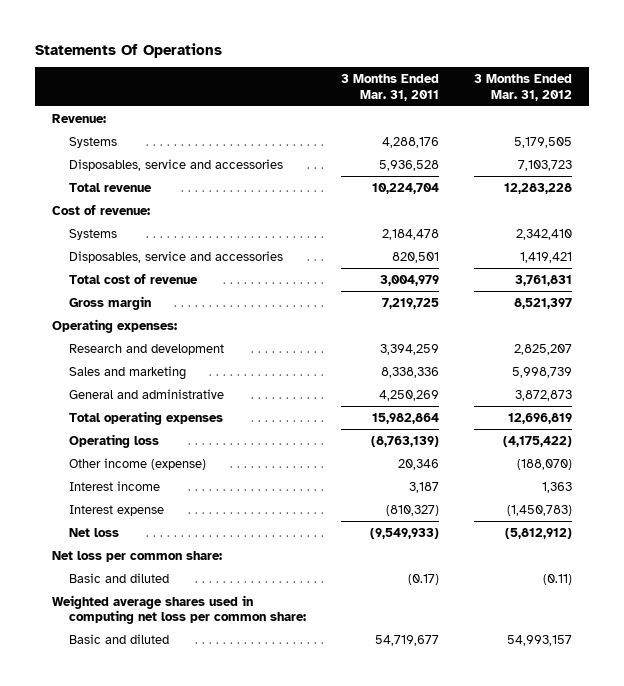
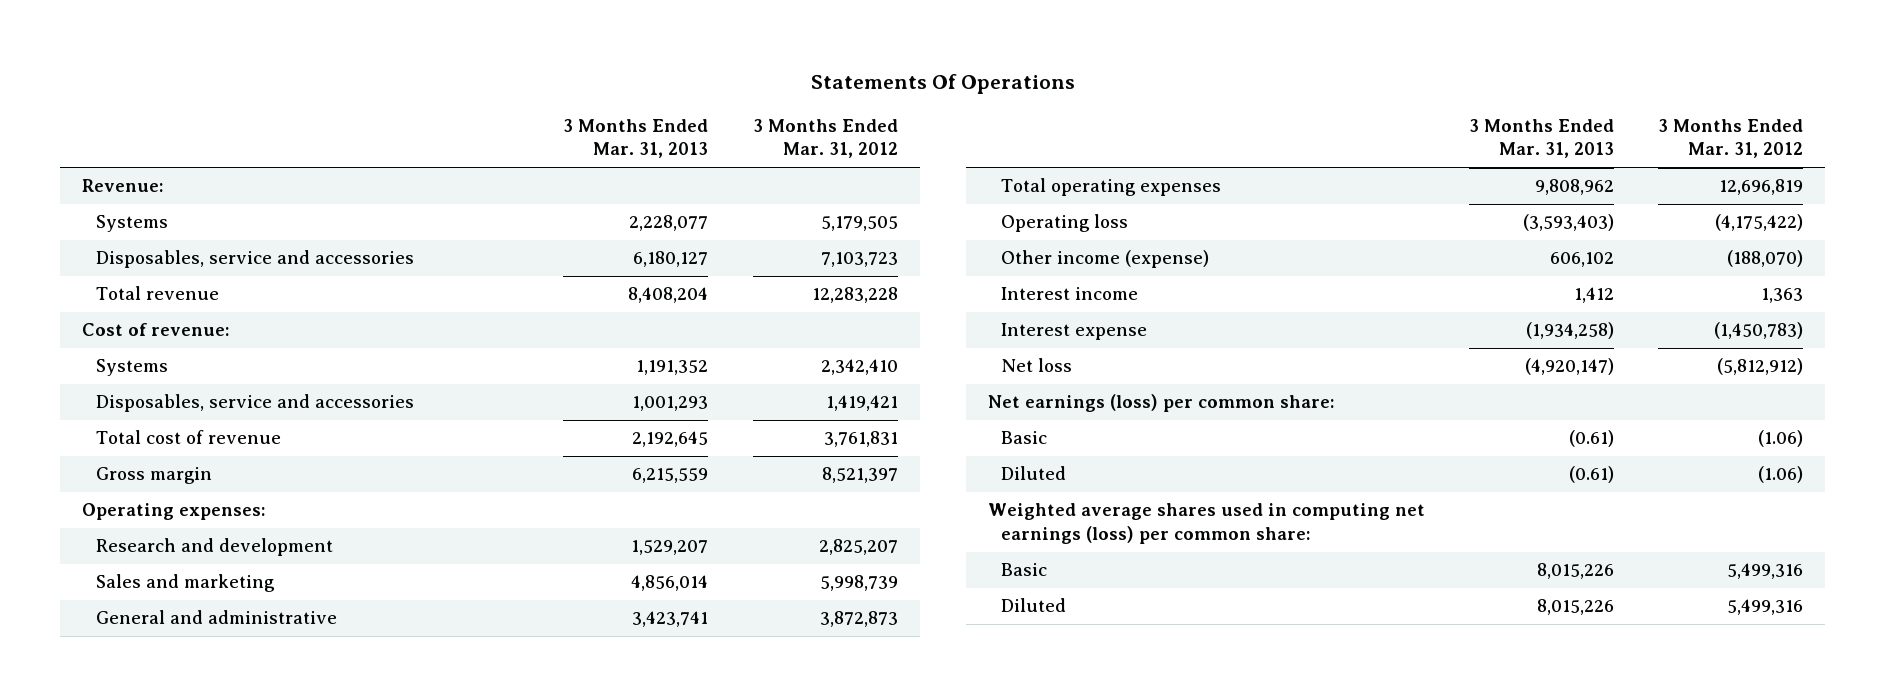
[341,73,440,101] 3 Months Ended Mar. 31, 2011 -> none
none -> [563,118,709,159] 3 Months Ended Mar. 31, 2013
[69,572,170,583] Basic and diluted -> none
[69,633,170,644] Basic and diluted -> none
[52,550,223,562] Net loss per common share: -> [987,394,1335,413] Net earnings (loss) per common share:
none -> [1001,431,1048,445] Basic
none -> [1001,466,1067,481] Diluted
[52,594,307,625] Weighted average shares used in computing net loss per common share: -> [987,503,1425,545] Weighted average shares used in computing net earnings (loss) per common share:
none -> [1001,563,1048,577] Basic
none -> [1001,598,1067,613] Diluted

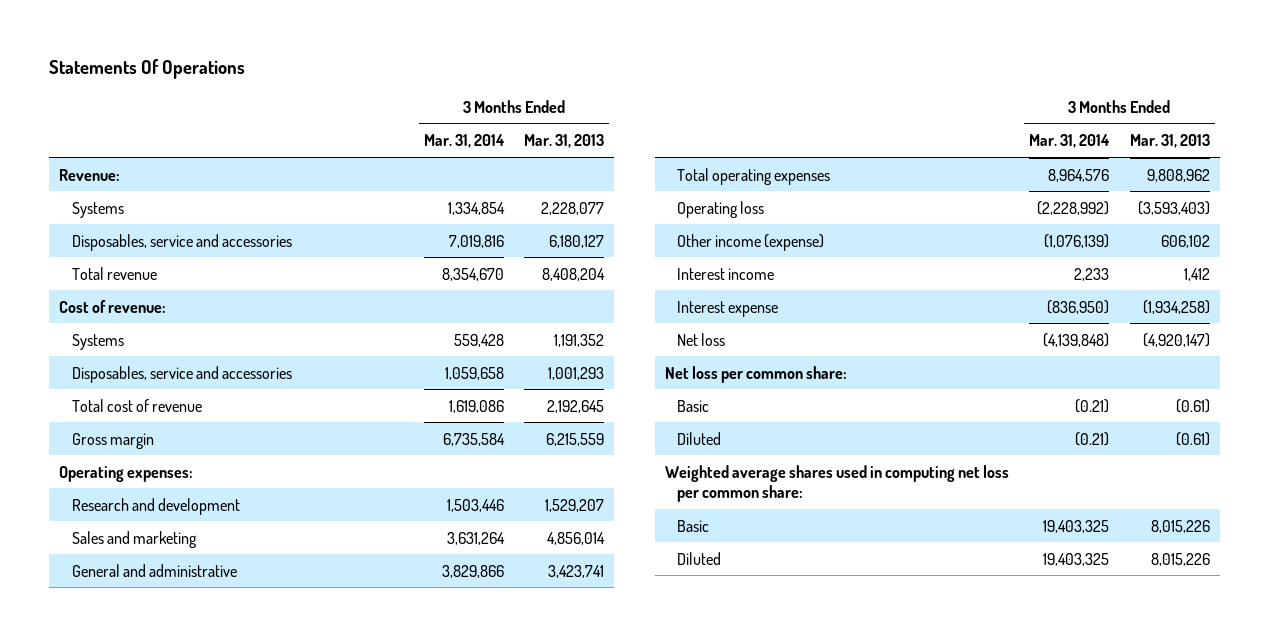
[752,118,898,159] 3 Months Ended Mar. 31, 2012 -> none
none -> [423,134,505,149] Mar. 31, 2014
[987,394,1335,413] Net earnings (loss) per common share: -> [664,365,847,383] Net loss per common share:
[987,503,1425,545] Weighted average shares used in computing net earnings (loss) per common share: -> [664,464,1009,503] Weighted average shares used in computing net loss per common share:

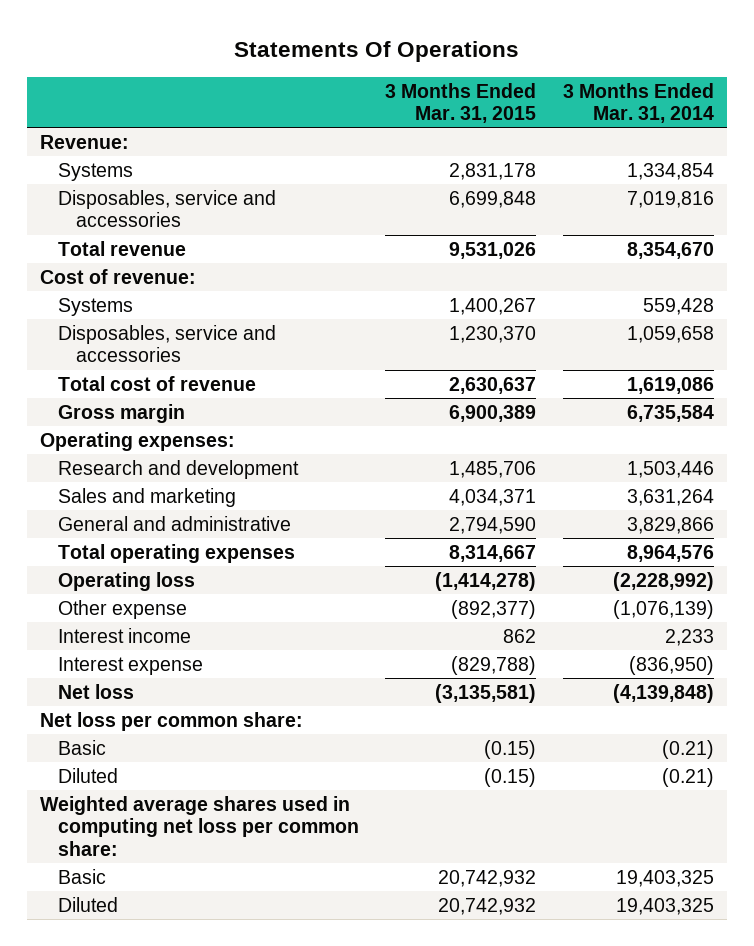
[524,134,605,149] Mar. 31, 2013 -> none
none -> [385,82,537,124] 3 Months Ended Mar. 31, 2015
[677,233,825,251] Other income (expense) -> [58,599,188,619] Other expense

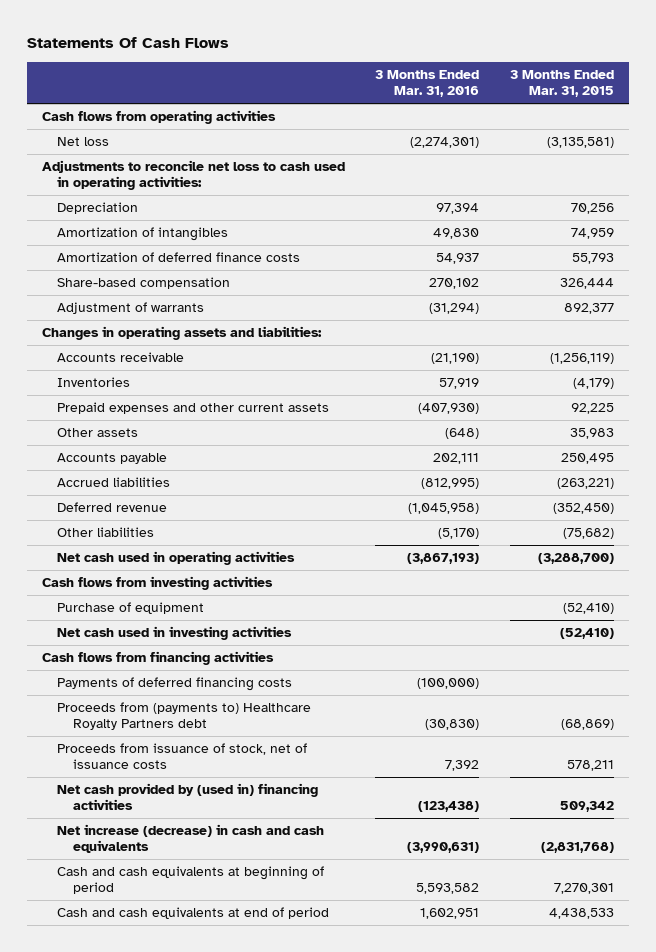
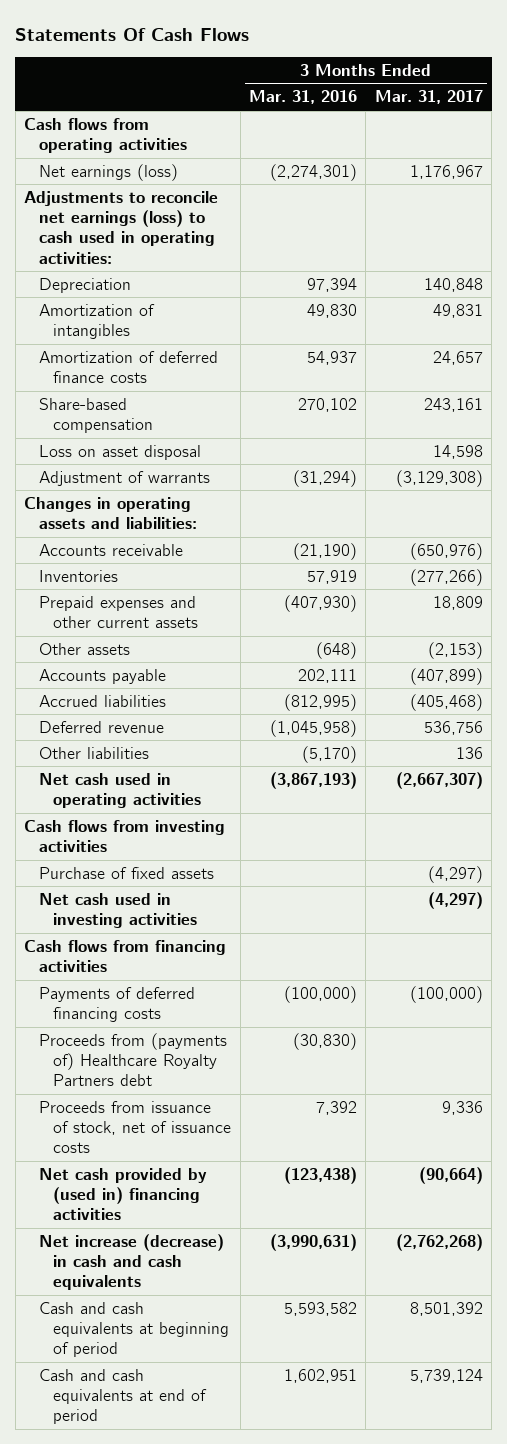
[509,70,614,98] 3 Months Ended Mar. 31, 2015 -> none
none -> [374,90,483,105] Mar. 31, 2017
[57,137,110,147] Net loss -> [38,163,178,181] Net earnings (loss)
[41,160,345,191] Adjustments to reconcile net loss to cash used in operating activities: -> [24,190,219,264] Adjustments to reconcile net earnings (loss) to cash used in operating activities:
none -> [38,444,201,460] Loss on asset disposal
[57,602,205,615] Purchase of equipment -> none
none -> [38,866,214,879] Purchase of fixed assets
[57,702,312,731] Proceeds from (payments to) Healthcare Royalty Partners debt -> [38,1032,227,1087] Proceeds from (payments of) Healthcare Royalty Partners debt

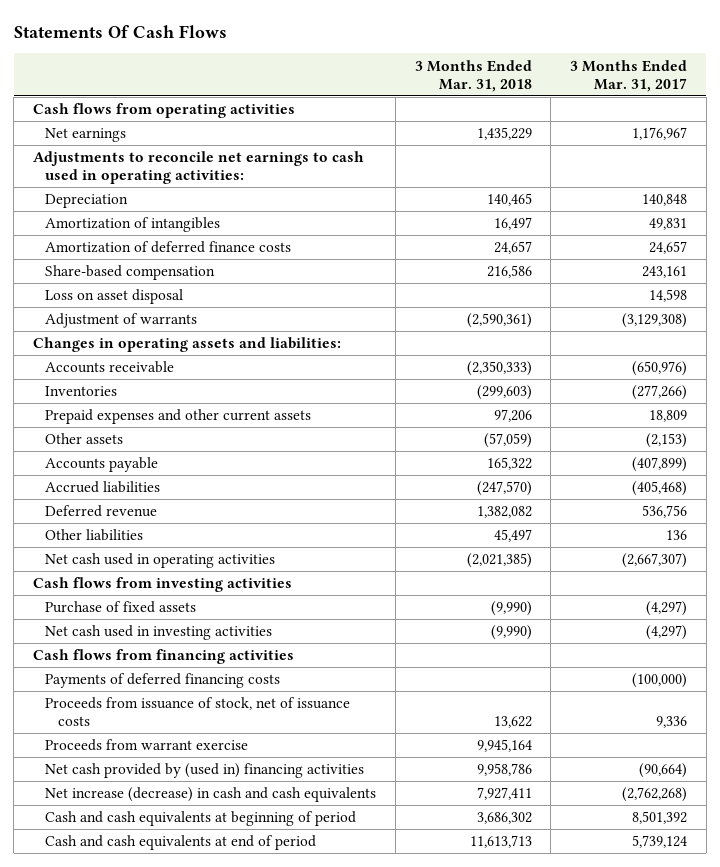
[248,90,357,105] Mar. 31, 2016 -> none
none -> [414,59,532,92] 3 Months Ended Mar. 31, 2018
[38,163,178,181] Net earnings (loss) -> [45,128,127,143] Net earnings
[24,190,219,264] Adjustments to reconcile net earnings (loss) to cash used in operating activities: -> [32,151,364,185] Adjustments to reconcile net earnings to cash used in operating activities:
[38,1032,227,1087] Proceeds from (payments of) Healthcare Royalty Partners debt -> none
none -> [45,739,249,752] Proceeds from warrant exercise

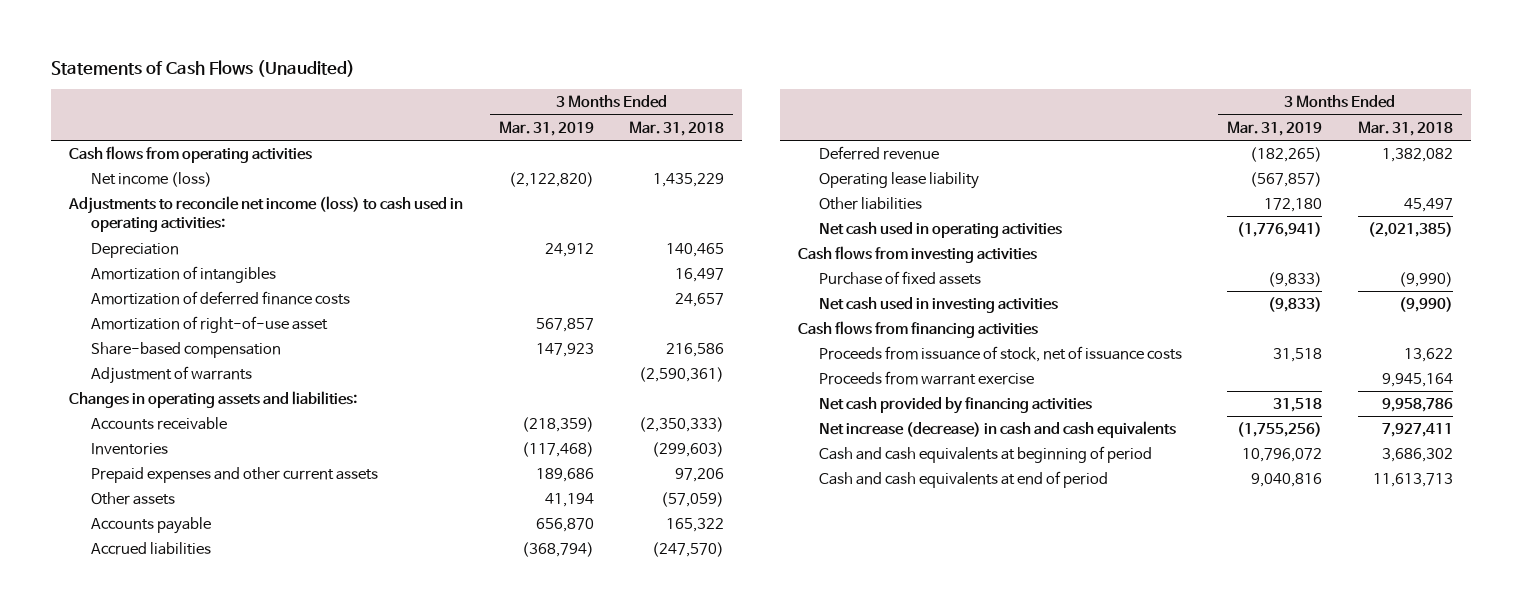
[13,24,227,38] Statements Of Cash Flows -> [51,60,356,78] Statements of Cash Flows (Unaudited)
[570,59,688,92] 3 Months Ended Mar. 31, 2017 -> none
none -> [498,120,594,136] Mar. 31, 2019
[45,128,127,143] Net earnings -> [90,172,212,188] Net income (loss)
[32,151,364,185] Adjustments to reconcile net earnings to cash used in operating activities: -> [68,196,464,233] Adjustments to reconcile net income (loss) to cash used in operating activities:
none -> [90,316,328,334] Amortization of right-of-use asset
[45,289,184,305] Loss on asset disposal -> none
none -> [819,172,980,190] Operating lease liability
[45,673,281,689] Payments of deferred financing costs -> none
[45,763,365,779] Net cash provided by (used in) financing activities -> [819,397,1093,415] Net cash provided by financing activities

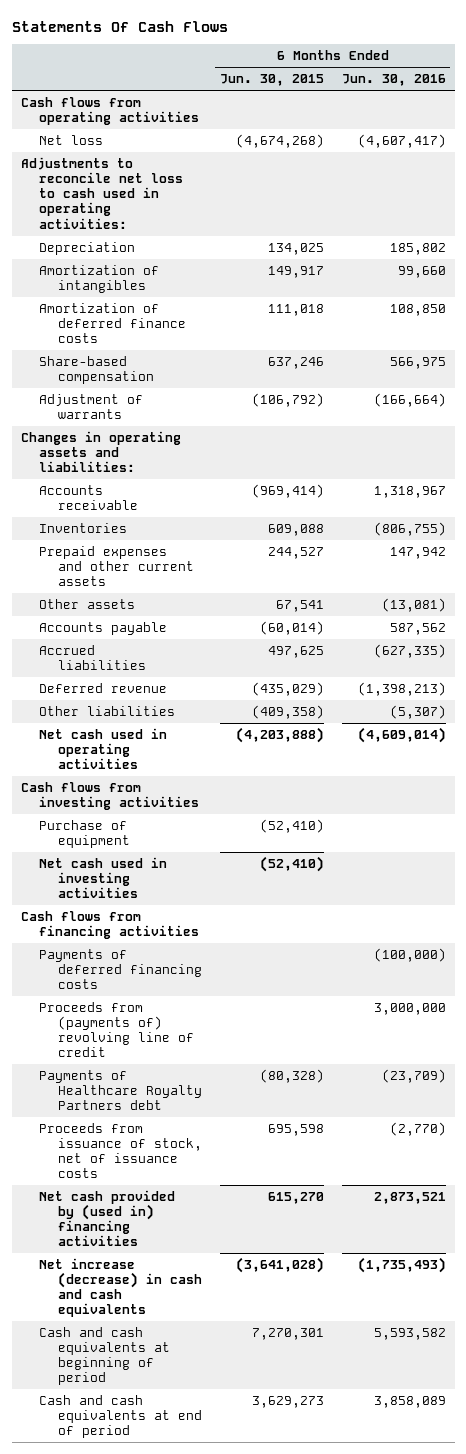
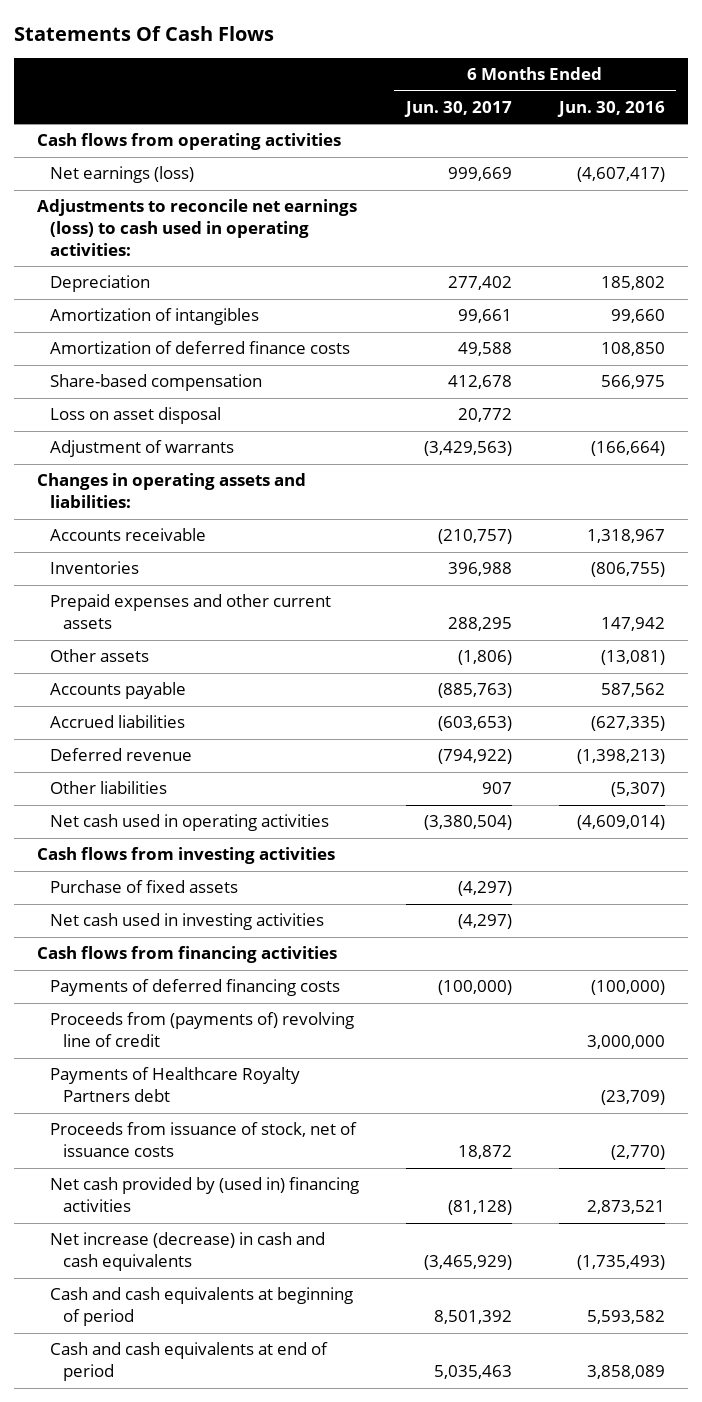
[219,74,324,87] Jun. 30, 2015 -> none
none -> [404,101,513,118] Jun. 30, 2017
[39,134,104,145] Net loss -> [50,166,195,184] Net earnings (loss)
[20,156,184,229] Adjustments to reconcile net loss to cash used in operating activities: -> [37,199,358,256] Adjustments to reconcile net earnings (loss) to cash used in operating activities:
none -> [50,407,222,425] Loss on asset disposal
[39,819,131,849] Purchase of equipment -> none
none -> [50,880,239,894] Purchase of fixed assets

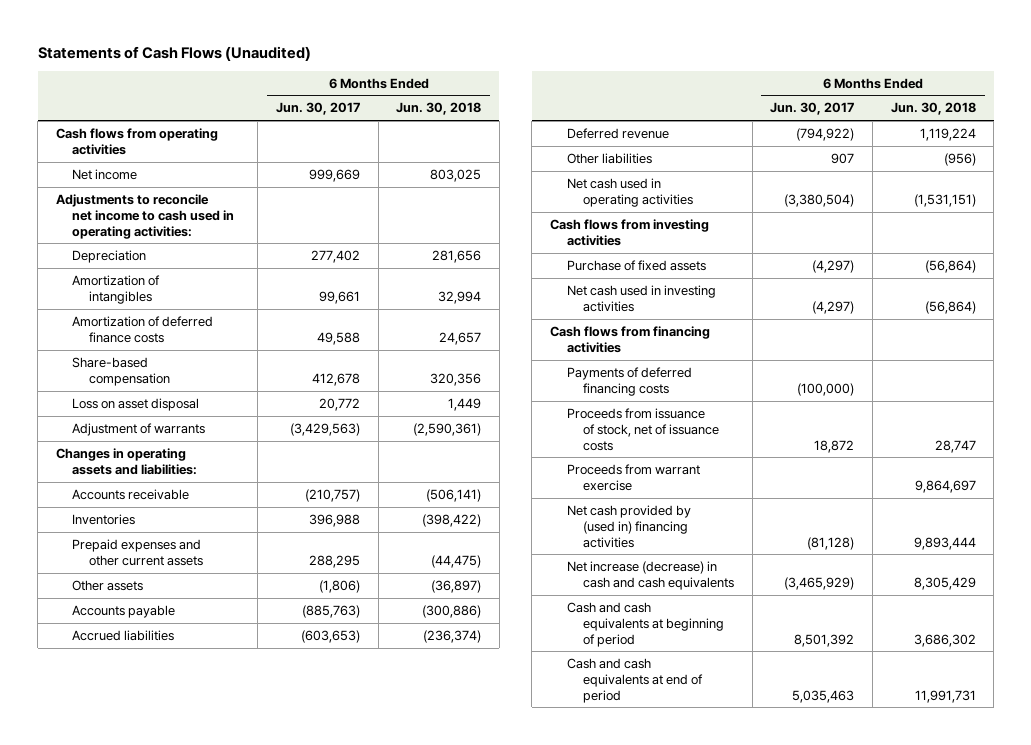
[14,25,275,41] Statements Of Cash Flows -> [37,45,311,61] Statements of Cash Flows (Unaudited)
[556,101,665,118] Jun. 30, 2016 -> none
none -> [396,102,482,116] Jun. 30, 2018
[50,166,195,184] Net earnings (loss) -> [72,168,138,180] Net income
[37,199,358,256] Adjustments to reconcile net earnings (loss) to cash used in operating activities: -> [55,193,235,239] Adjustments to reconcile net income to cash used in operating activities:
[50,1012,355,1048] Proceeds from (payments of) revolving line of credit -> none
[50,1067,301,1103] Payments of Healthcare Royalty Partners debt -> none
none -> [566,463,700,491] Proceeds from warrant exercise

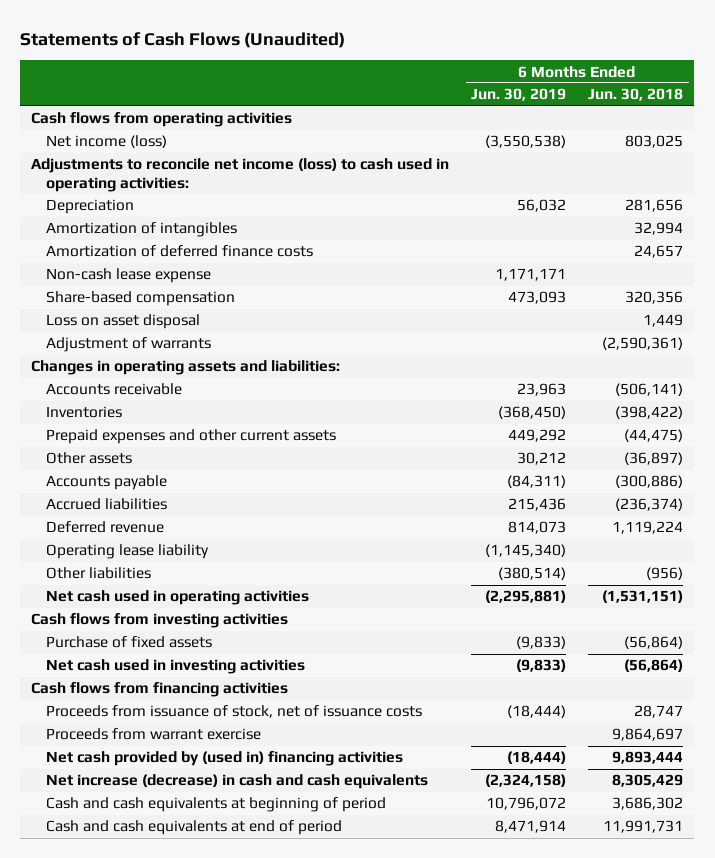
[275,102,360,116] Jun. 30, 2017 -> none
none -> [471,88,567,102] Jun. 30, 2019
[72,168,138,180] Net income -> [46,135,168,149] Net income (loss)
[55,193,235,239] Adjustments to reconcile net income to cash used in operating activities: -> [31,158,450,193] Adjustments to reconcile net income (loss) to cash used in operating activities:
none -> [46,268,212,284] Non-cash lease expense
none -> [46,544,210,560] Operating lease liability
[566,366,692,396] Payments of deferred financing costs -> none

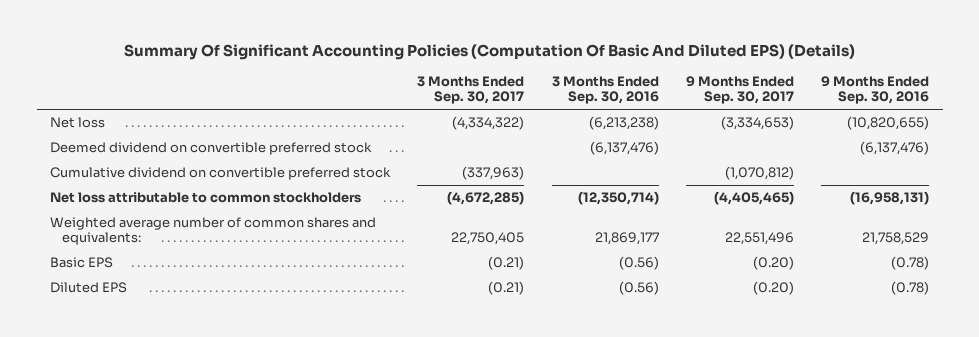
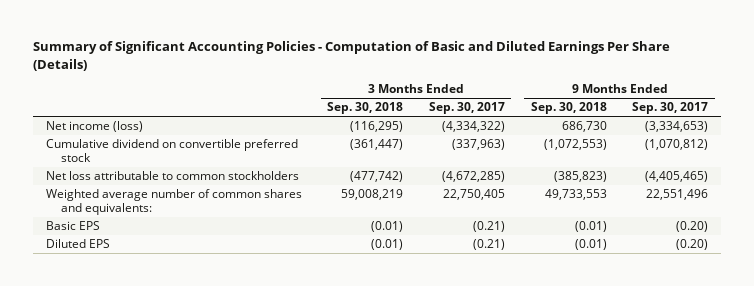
[123,44,855,61] Summary Of Significant Accounting Policies (Computation Of Basic And Diluted EPS) (Details) -> [33,40,671,71] Summary of Significant Accounting Policies - Computation of Basic and Diluted Earnings Per Share (Details)
[551,76,659,105] 3 Months Ended Sep. 30, 2016 -> none
[821,76,930,105] 9 Months Ended Sep. 30, 2016 -> none
none -> [327,102,404,115] Sep. 30, 2018
none -> [530,102,607,115] Sep. 30, 2018
[50,142,373,156] Deemed dividend on convertible preferred stock -> none
[50,117,106,129] Net loss -> [45,121,143,133] Net income (loss)

